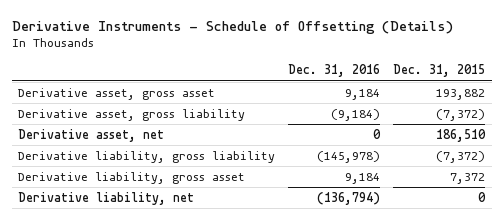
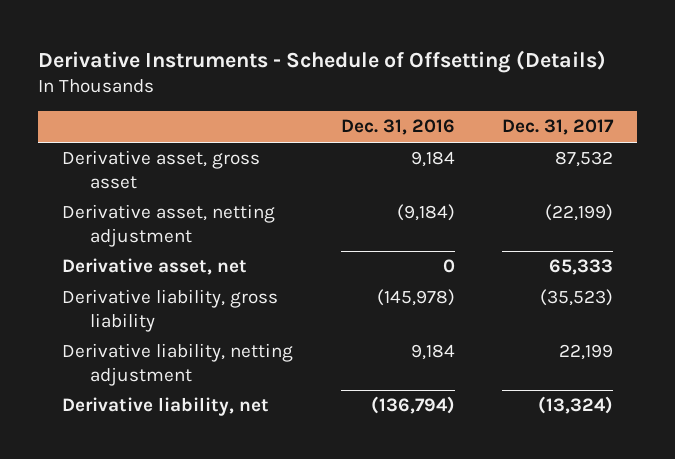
[393,64,486,78] Dec. 31, 2015 -> none
none -> [502,119,615,136] Dec. 31, 2017
[18,108,246,121] Derivative asset, gross liability -> [61,204,275,247] Derivative asset, netting adjustment
[18,171,246,184] Derivative liability, gross asset -> [61,343,293,386] Derivative liability, netting adjustment

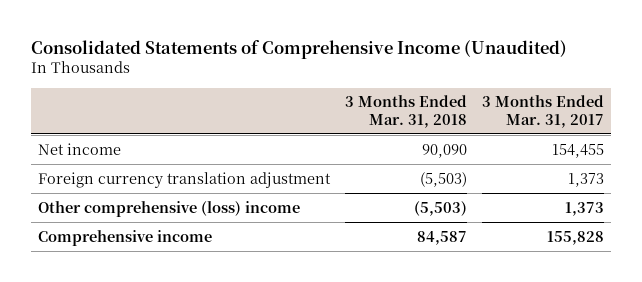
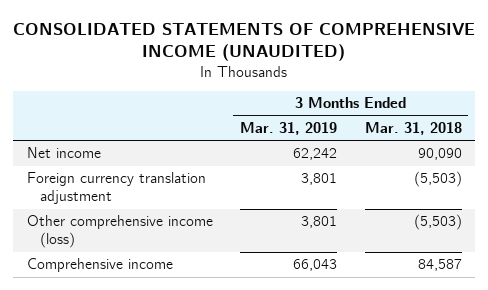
[30,39,567,59] Consolidated Statements of Comprehensive Income (Unaudited) -> [13,23,476,62] CONSOLIDATED STATEMENTS OF COMPREHENSIVE INCOME (UNAUDITED)
[481,95,604,128] 3 Months Ended Mar. 31, 2017 -> none
none -> [240,121,338,135] Mar. 31, 2019
[38,200,301,217] Other comprehensive (loss) income -> [26,215,213,249] Other comprehensive income (loss)

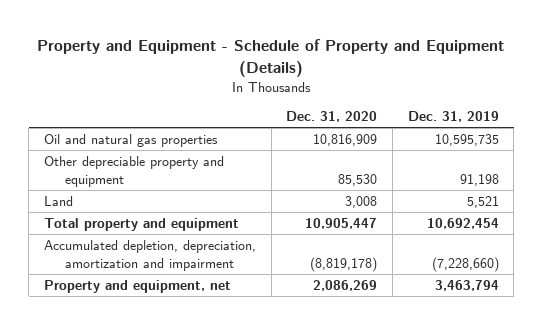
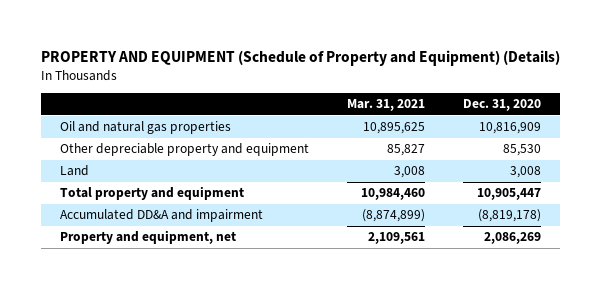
[37,38,505,77] Property and Equipment - Schedule of Property and Equipment (Details) -> [40,49,560,66] PROPERTY AND EQUIPMENT (Schedule of Property and Equipment) (Details)
[407,111,499,123] Dec. 31, 2019 -> none
none -> [346,99,425,112] Mar. 31, 2021
[44,239,257,271] Accumulated depletion, depreciation, amortization and impairment -> [59,209,263,223] Accumulated DD&A and impairment

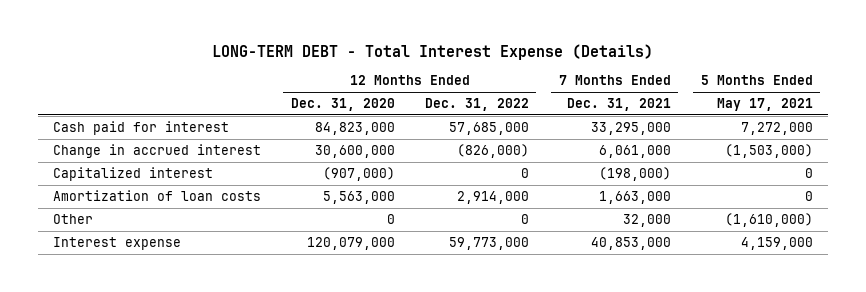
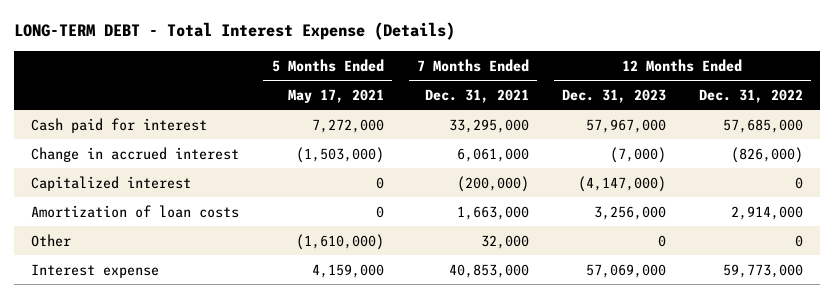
[290,98,395,112] Dec. 31, 2020 -> none
none -> [561,88,666,103] Dec. 31, 2023
[598,166,671,181] (198,000) -> [456,175,529,192] (200,000)

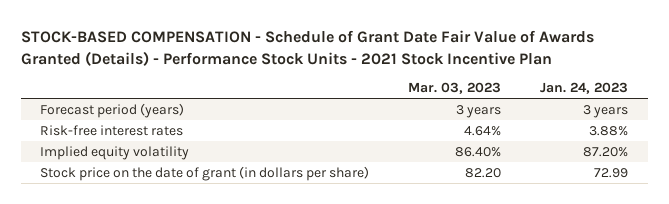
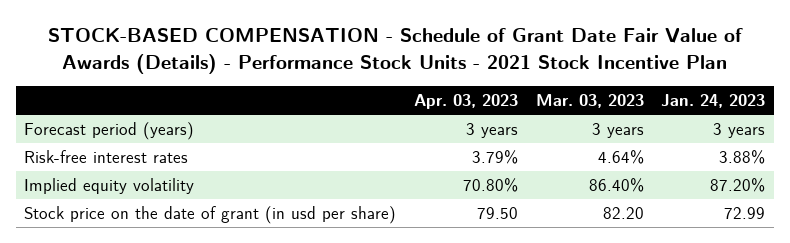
[20,30,594,66] STOCK-BASED COMPENSATION - Schedule of Grant Date Fair Value of Awards Granted (Details) - Performance Stock Units - 2021 Stock Incentive Plan -> [47,28,743,74] STOCK-BASED COMPENSATION - Schedule of Grant Date Fair Value of Awards (Details) - Performance Stock Units - 2021 Stock Incentive Plan
none -> [414,93,519,109] Apr. 03, 2023
[40,165,370,181] Stock price on the date of grant (in dollars per share) -> [24,206,397,225] Stock price on the date of grant (in usd per share)

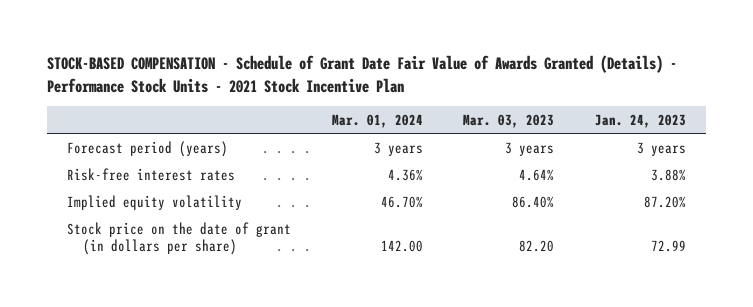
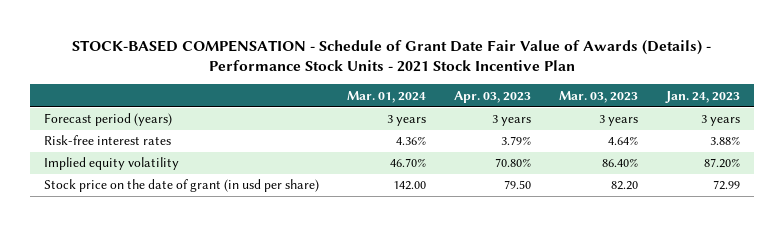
[46,55,677,93] STOCK-BASED COMPENSATION - Schedule of Grant Date Fair Value of Awards Granted (Details) - Performance Stock Units - 2021 Stock Incentive Plan -> [71,39,711,73] STOCK-BASED COMPENSATION - Schedule of Grant Date Fair Value of Awards (Details) - Performance Stock Units - 2021 Stock Incentive Plan
none -> [453,90,531,103] Apr. 03, 2023
[66,221,291,256] Stock price on the date of grant (in dollars per share) -> [43,179,319,193] Stock price on the date of grant (in usd per share)

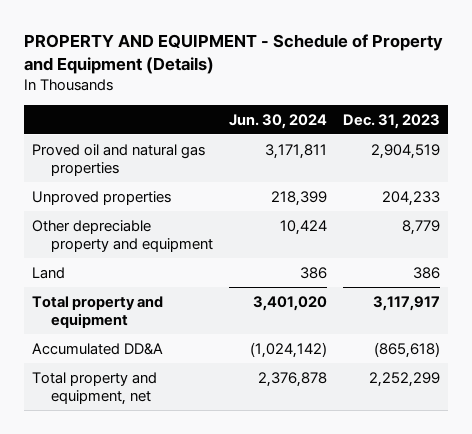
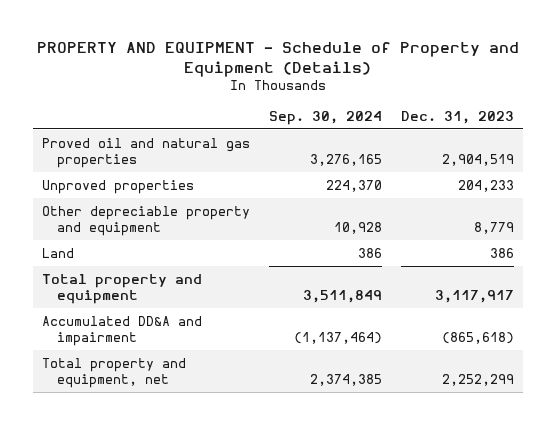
[228,113,327,129] Jun. 30, 2024 -> none
none -> [269,110,383,125] Sep. 30, 2024
[31,342,163,355] Accumulated DD&A -> [42,315,203,347] Accumulated DD&A and impairment

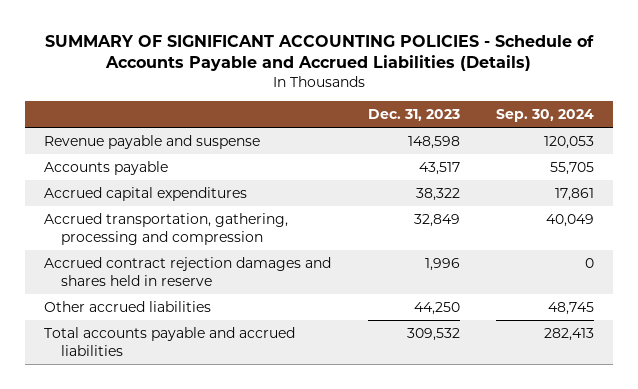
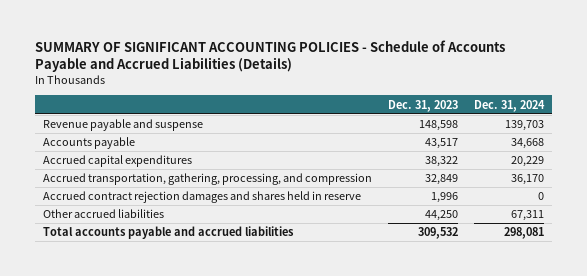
[496,108,595,122] Sep. 30, 2024 -> none
none -> [474,99,546,112] Dec. 31, 2024
[43,213,288,245] Accrued transportation, gathering, processing and compression -> [42,173,372,186] Accrued transportation, gathering, processing, and compression

